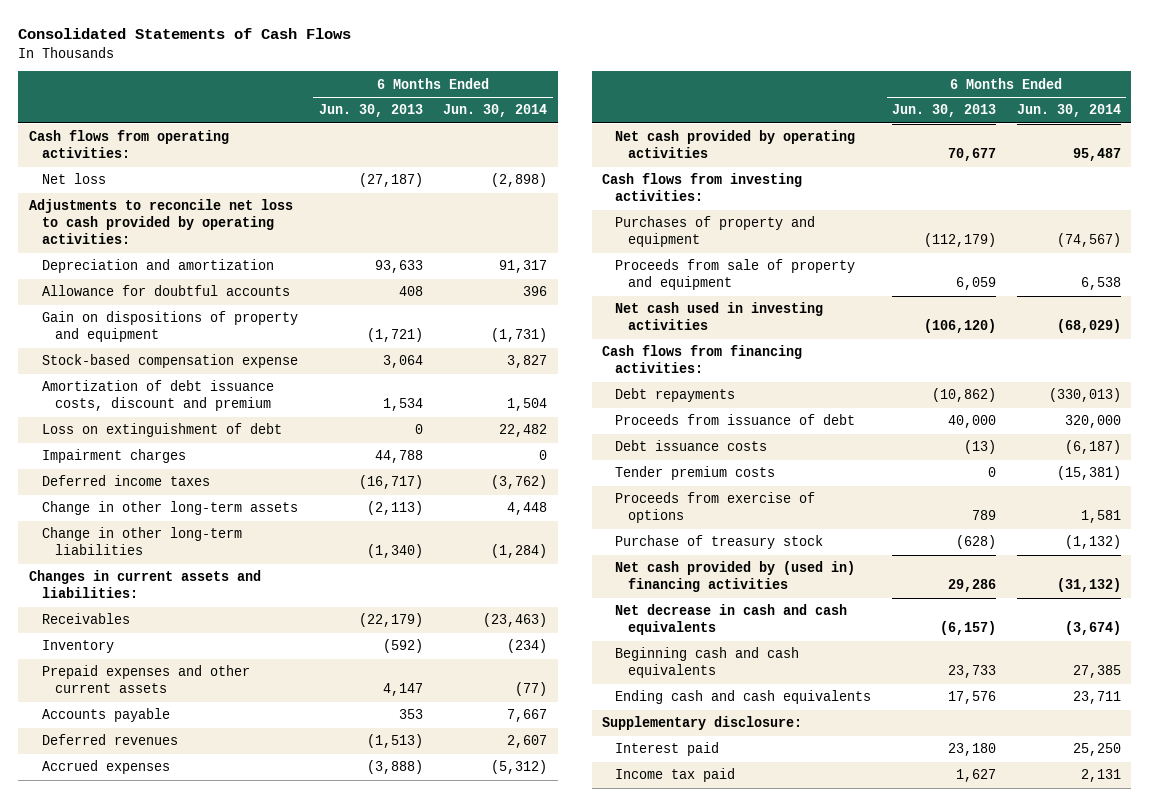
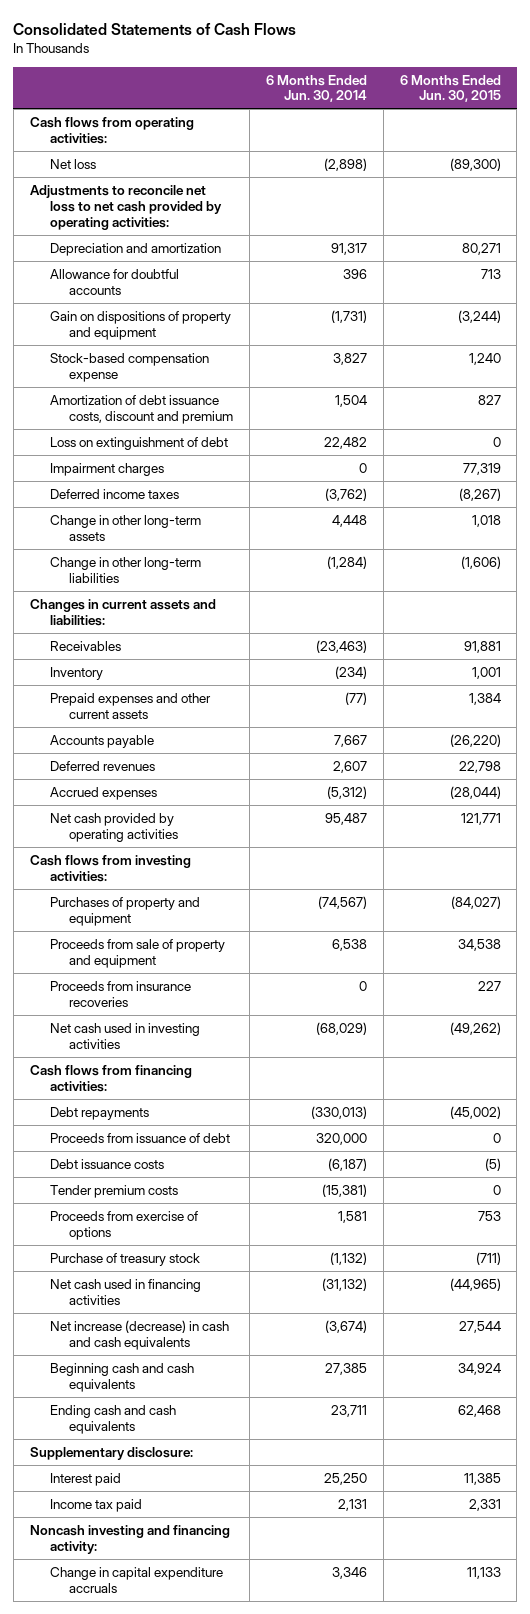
[318,104,423,118] Jun. 30, 2013 -> none
none -> [399,74,501,103] 6 Months Ended Jun. 30, 2015
[28,199,293,245] Adjustments to reconcile net loss to cash provided by operating activities: -> [29,184,222,230] Adjustments to reconcile net loss to net cash provided by operating activities:
none -> [49,980,191,1007] Proceeds from insurance recoveries
[615,561,856,593] Net cash provided by (used in) financing activities -> [49,1278,201,1305] Net cash used in financing activities
[615,604,848,636] Net decrease in cash and cash equivalents -> [49,1319,229,1350] Net increase (decrease) in cash and cash equivalents
none -> [29,1524,230,1554] Noncash investing and financing activity:
none -> [49,1566,223,1593] Change in capital expenditure accruals

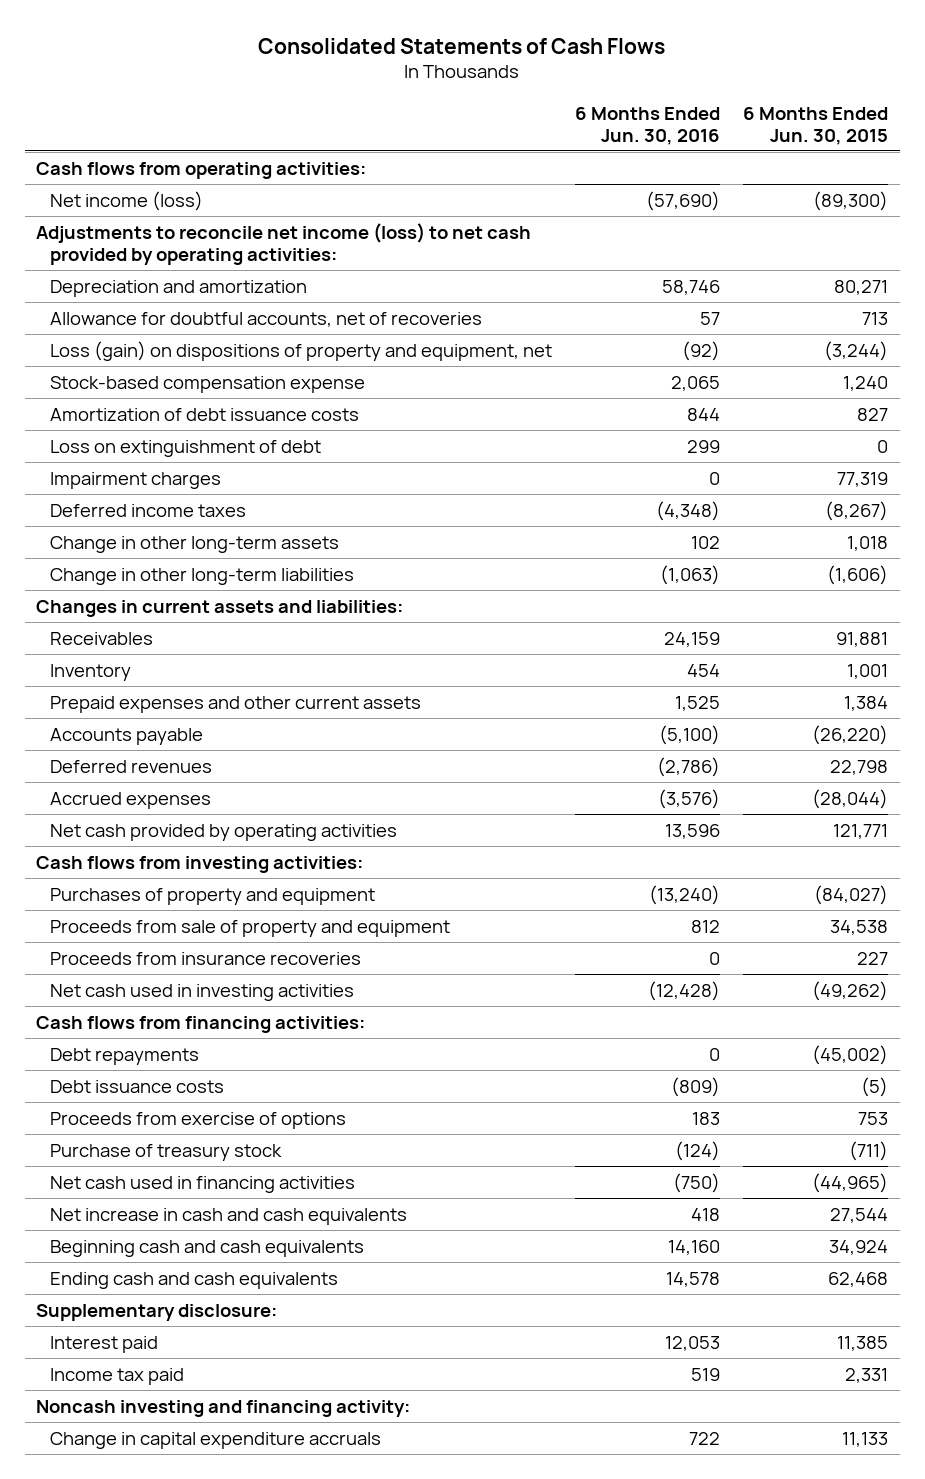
[265,74,367,103] 6 Months Ended Jun. 30, 2014 -> none
none -> [575,106,721,145] 6 Months Ended Jun. 30, 2016
[49,158,96,169] Net loss -> [50,190,204,211] Net income (loss)
[29,184,222,230] Adjustments to reconcile net loss to net cash provided by operating activities: -> [36,222,532,265] Adjustments to reconcile net income (loss) to net cash provided by operating activities:
[49,268,179,295] Allowance for doubtful accounts -> [50,311,483,327] Allowance for doubtful accounts, net of recoveries
[49,310,231,340] Gain on dispositions of property and equipment -> [50,340,553,361] Loss (gain) on dispositions of property and equipment, net
[49,394,234,424] Amortization of debt issuance costs, discount and premium -> [50,407,360,421] Amortization of debt issuance costs
[49,1132,230,1143] Proceeds from issuance of debt -> none
[49,1184,178,1198] Tender premium costs -> none
[49,1319,229,1350] Net increase (decrease) in cash and cash equivalents -> [50,1207,408,1225] Net increase in cash and cash equivalents

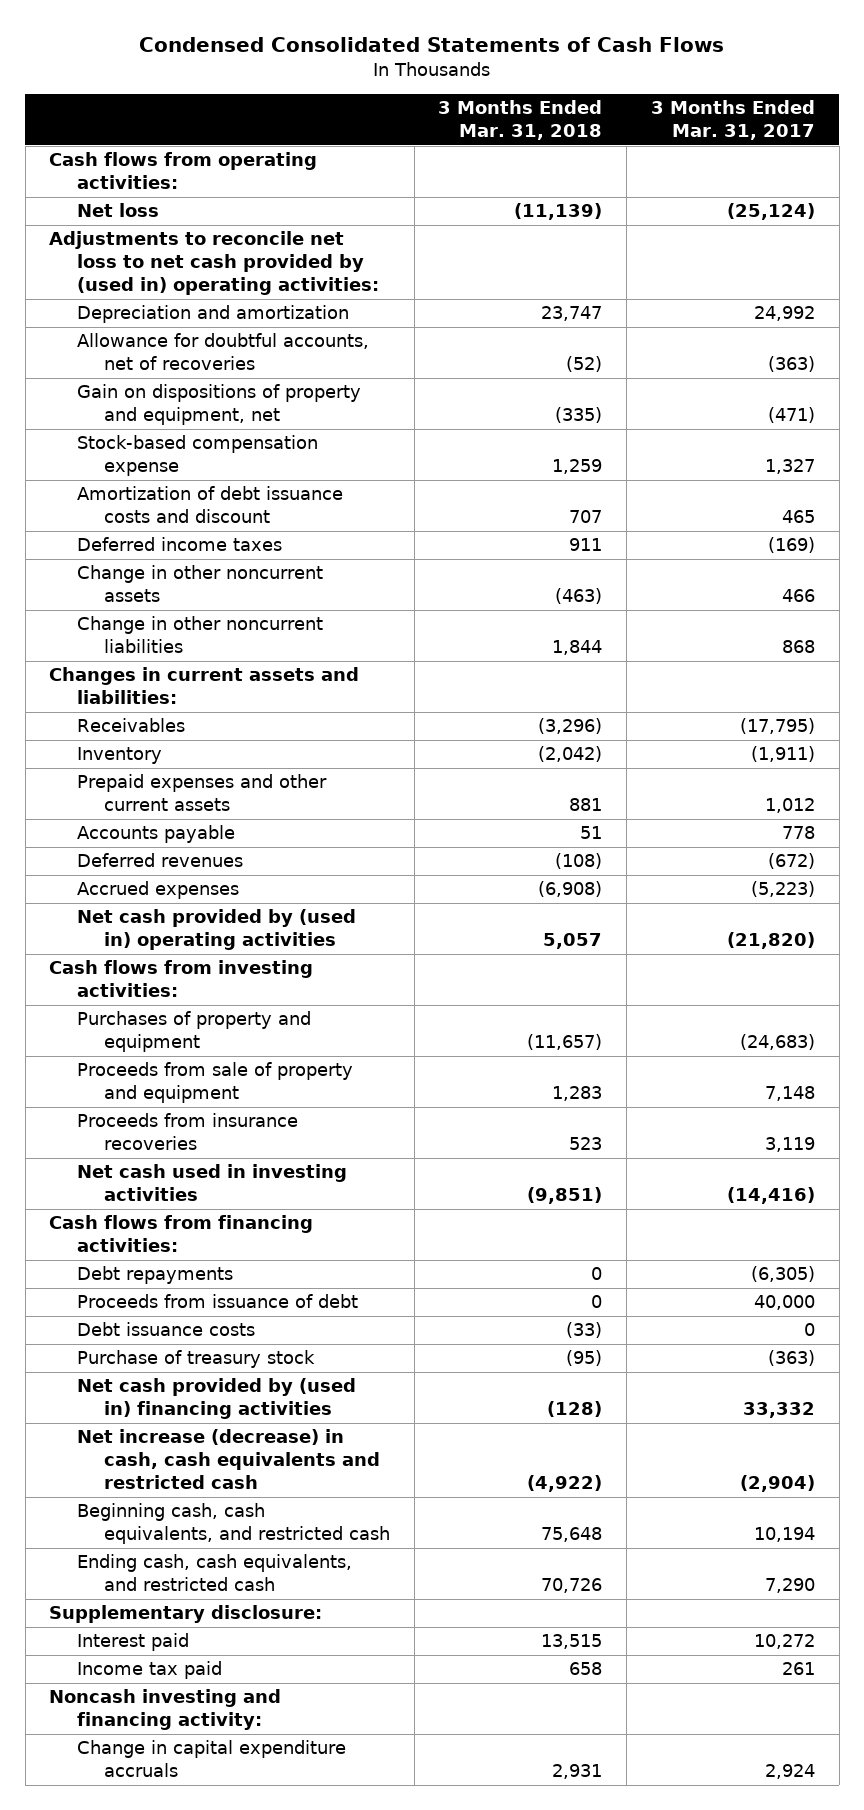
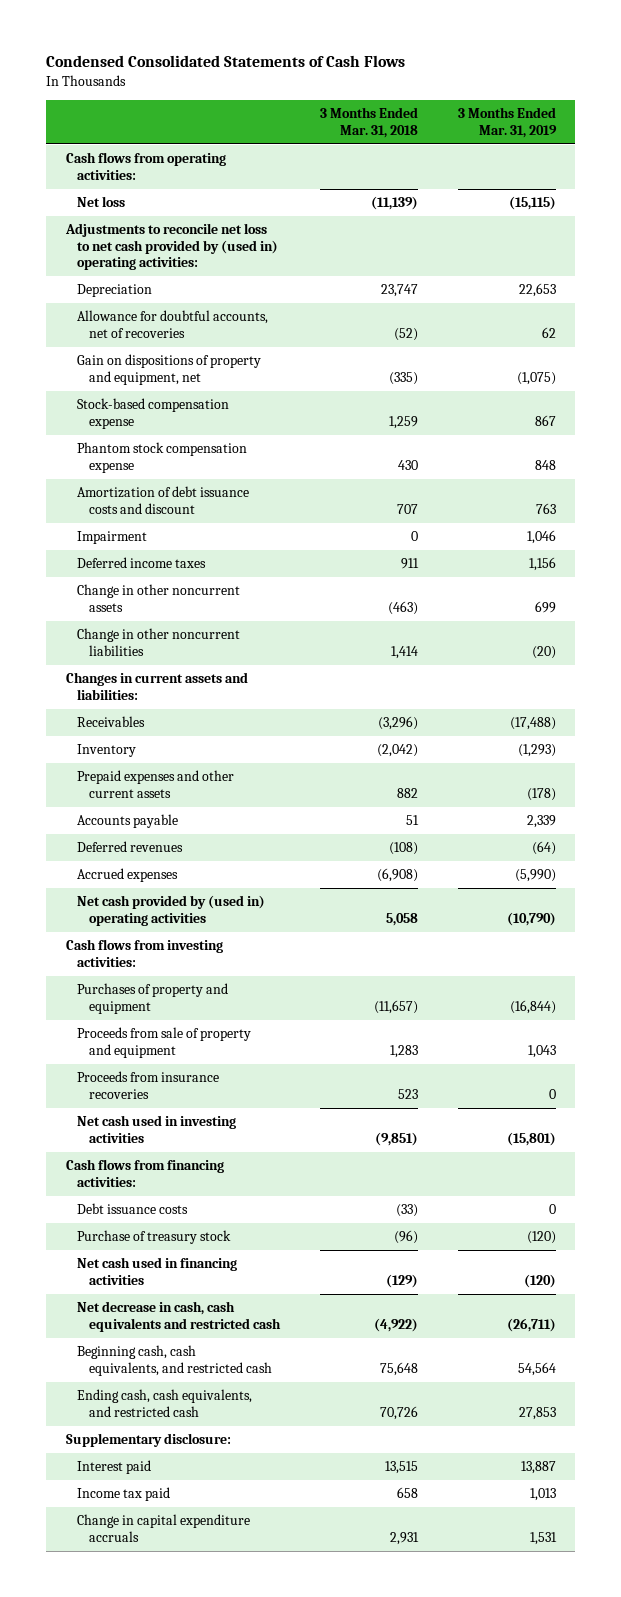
[650,100,815,140] 3 Months Ended Mar. 31, 2017 -> none
none -> [457,107,557,138] 3 Months Ended Mar. 31, 2019
[76,305,349,324] Depreciation and amortization -> [77,284,153,298] Depreciation
none -> [77,442,248,473] Phantom stock compensation expense
none -> [77,531,148,545] Impairment
[552,640,603,656] 1,844 -> [390,645,418,659] 1,414
[569,798,603,812] 881 -> [396,787,418,798] 882
[543,933,603,950] 5,057 -> [385,912,418,926] 5,058
[76,1266,233,1285] Debt repayments -> none
[76,1294,358,1309] Proceeds from issuance of debt -> none
[566,1350,603,1367] (95) -> [393,1230,418,1245] (96)
[76,1378,356,1420] Net cash provided by (used in) financing activities -> [77,1257,238,1285] Net cash used in financing activities
[547,1401,603,1418] (128) -> [385,1273,418,1288] (129)
[76,1429,380,1489] Net increase (decrease) in cash, cash equivalents and restricted cash -> [77,1301,281,1332] Net decrease in cash, cash equivalents and restricted cash
[49,1689,282,1731] Noncash investing and financing activity: -> none

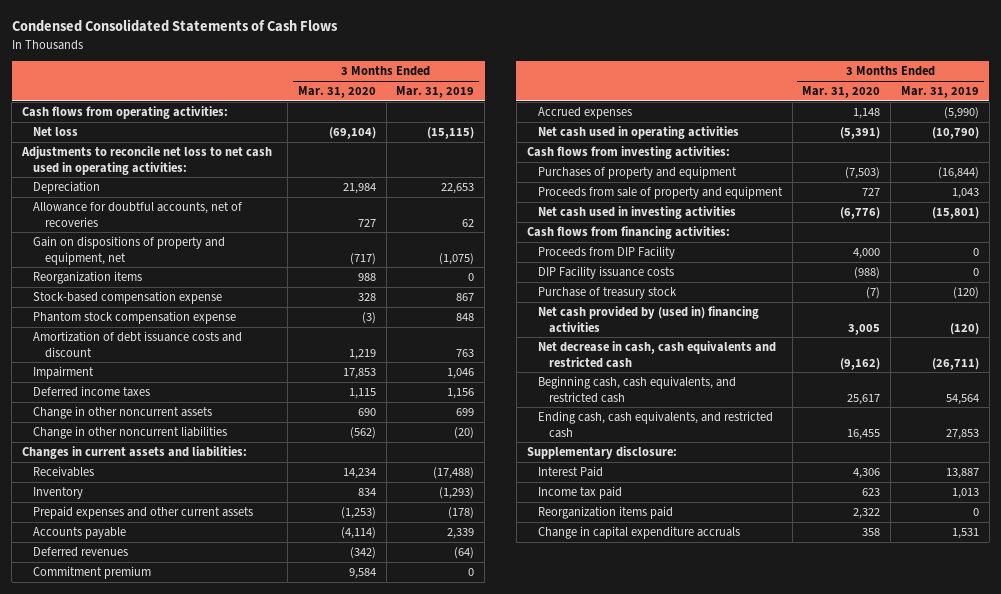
[319,107,418,138] 3 Months Ended Mar. 31, 2018 -> none
none -> [297,86,376,99] Mar. 31, 2020
[64,223,279,271] Adjustments to reconcile net loss to net cash provided by (used in) operating activities: -> [20,146,272,175] Adjustments to reconcile net loss to net cash used in operating activities:
none -> [33,271,143,285] Reorganization items
none -> [33,566,152,580] Commitment premium
[77,895,266,926] Net cash provided by (used in) operating activities -> [537,126,739,140] Net cash used in operating activities
[77,1071,220,1099] Proceeds from insurance recoveries -> none
none -> [537,246,675,260] Proceeds from DIP Facility
[77,1203,189,1215] Debt issuance costs -> [537,266,674,280] DIP Facility issuance costs
[77,1257,238,1285] Net cash used in financing activities -> [537,306,759,333] Net cash provided by (used in) financing activities
[77,1460,152,1475] Interest paid -> [537,466,603,478] Interest Paid
none -> [537,506,673,520] Reorganization items paid

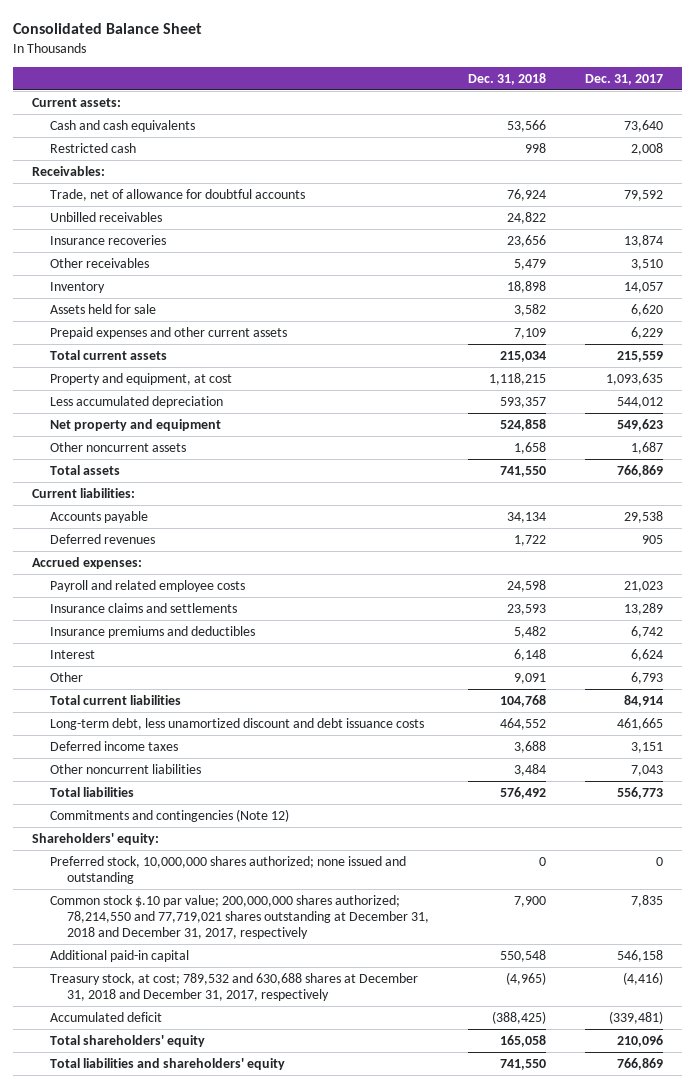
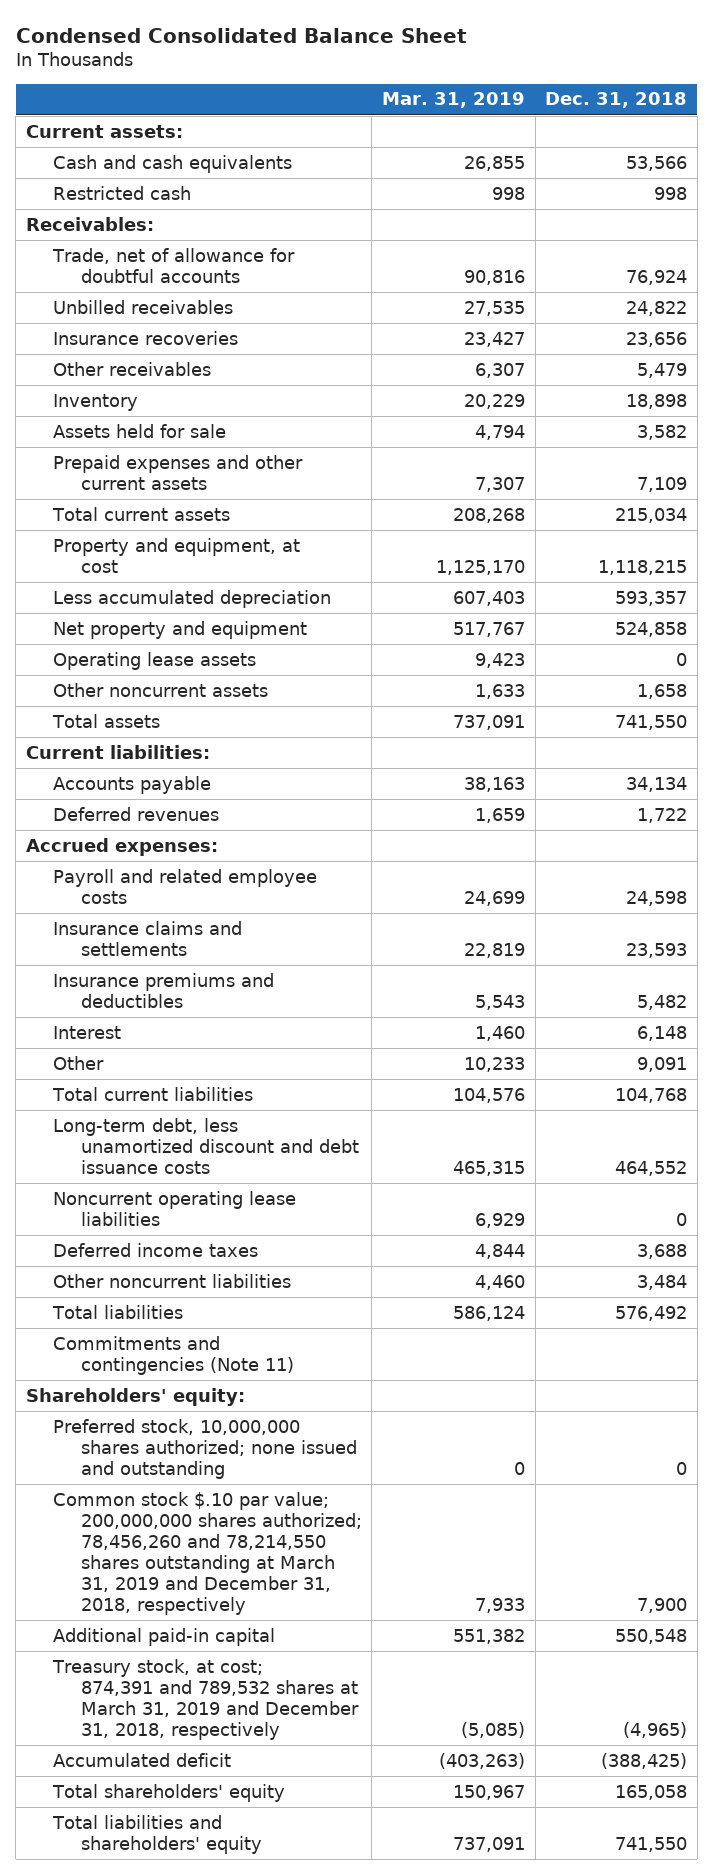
[12,23,202,35] Consolidated Balance Sheet -> [15,27,467,43] Condensed Consolidated Balance Sheet
[585,73,664,85] Dec. 31, 2017 -> none
none -> [381,92,525,109] Mar. 31, 2019
none -> [53,651,257,670] Operating lease assets
none -> [53,1190,297,1226] Noncurrent operating lease liabilities
[49,808,289,822] Commitments and contingencies (Note 12) -> [53,1335,294,1375] Commitments and contingencies (Note 11)
[49,894,430,940] Common stock $.10 par value; 200,000,000 shares authorized; 78,214,550 and 77,719,021 shares outstanding at December 31, 2018 and December 31, 2017, respectively -> [53,1491,362,1615] Common stock $.10 par value; 200,000,000 shares authorized; 78,456,260 and 78,214,550 shares outstanding at March 31, 2019 and December 31, 2018, respectively
[49,972,418,1002] Treasury stock, at cost; 789,532 and 630,688 shares at December 31, 2018 and December 31, 2017, respectively -> [52,1658,359,1740] Treasury stock, at cost; 874,391 and 789,532 shares at March 31, 2019 and December 31, 2018, respectively

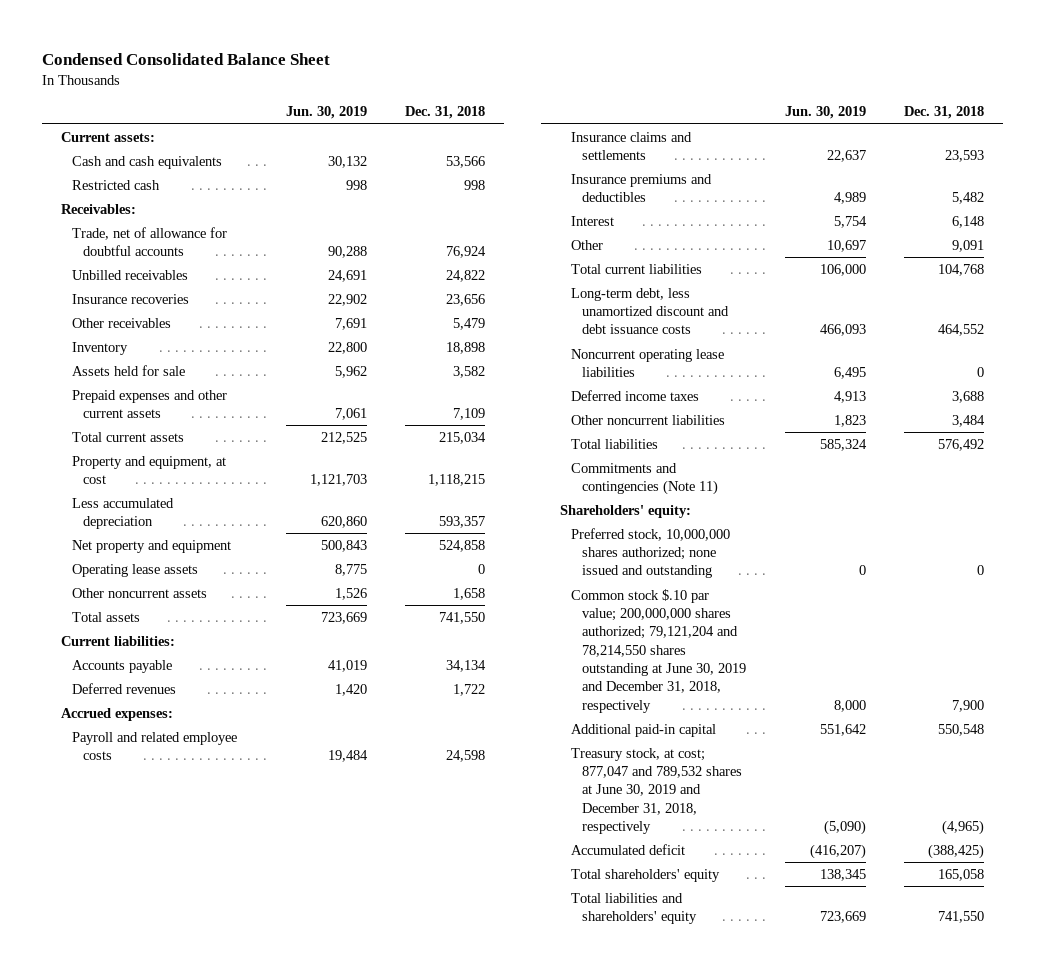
[381,92,525,109] Mar. 31, 2019 -> none
none -> [285,106,367,120] Jun. 30, 2019
[53,1491,362,1615] Common stock $.10 par value; 200,000,000 shares authorized; 78,456,260 and 78,214,550 shares outstanding at March 31, 2019 and December 31, 2018, respectively -> [571,588,747,713] Common stock $.10 par value; 200,000,000 shares authorized; 79,121,204 and 78,214,550 shares outstanding at June 30, 2019 and December 31, 2018, respectively
[52,1658,359,1740] Treasury stock, at cost; 874,391 and 789,532 shares at March 31, 2019 and December 31, 2018, respectively -> [571,747,743,835] Treasury stock, at cost; 877,047 and 789,532 shares at June 30, 2019 and December 31, 2018, respectively

